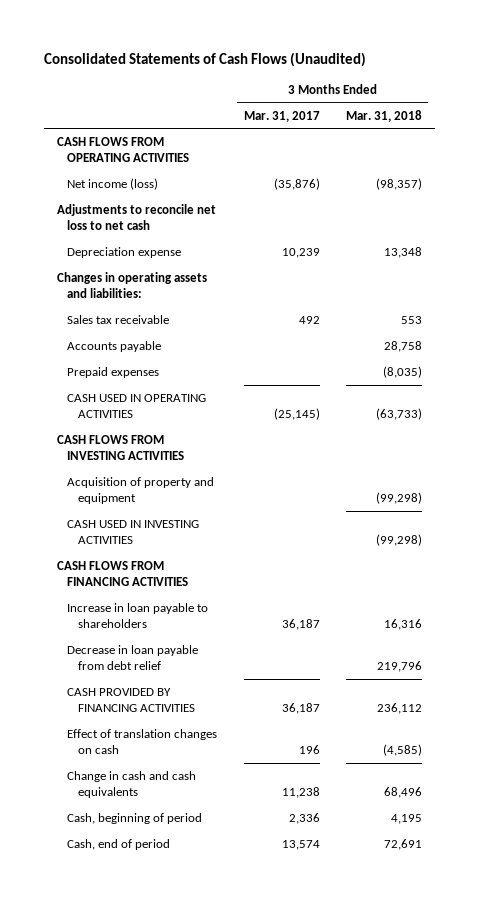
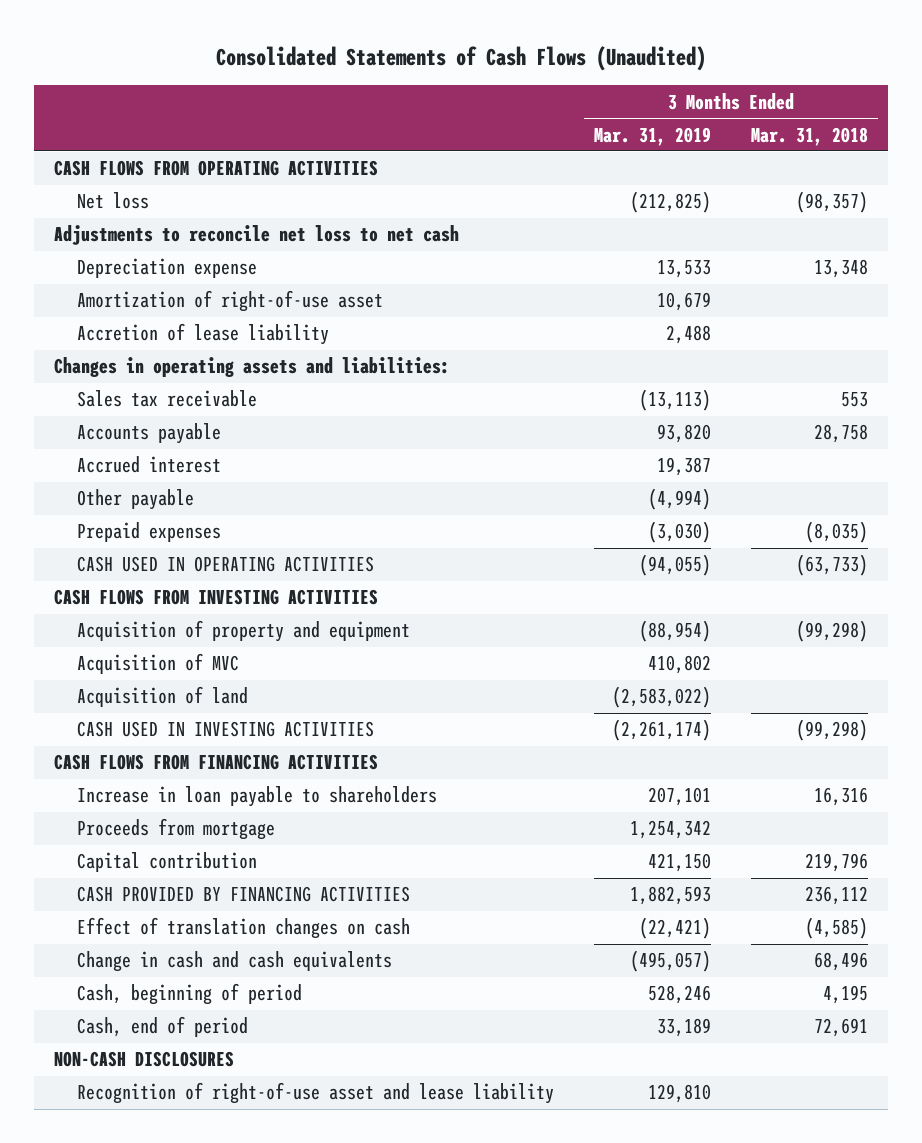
[243,110,320,122] Mar. 31, 2017 -> none
none -> [594,126,712,146] Mar. 31, 2019
[67,178,159,191] Net income (loss) -> [77,192,150,210] Net loss
none -> [77,290,384,313] Amortization of right-of-use asset
none -> [77,323,330,346] Accretion of lease liability
none -> [77,456,222,474] Accrued interest
none -> [77,489,195,511] Other payable
none -> [77,653,240,675] Acquisition of MVC
none -> [77,686,249,708] Acquisition of land
none -> [77,818,276,841] Proceeds from mortgage
[67,645,199,671] Decrease in loan payable from debt relief -> [77,852,258,873] Capital contribution
none -> [54,1051,235,1068] NON-CASH DISCLOSURES
none -> [77,1082,555,1105] Recognition of right-of-use asset and lease liability

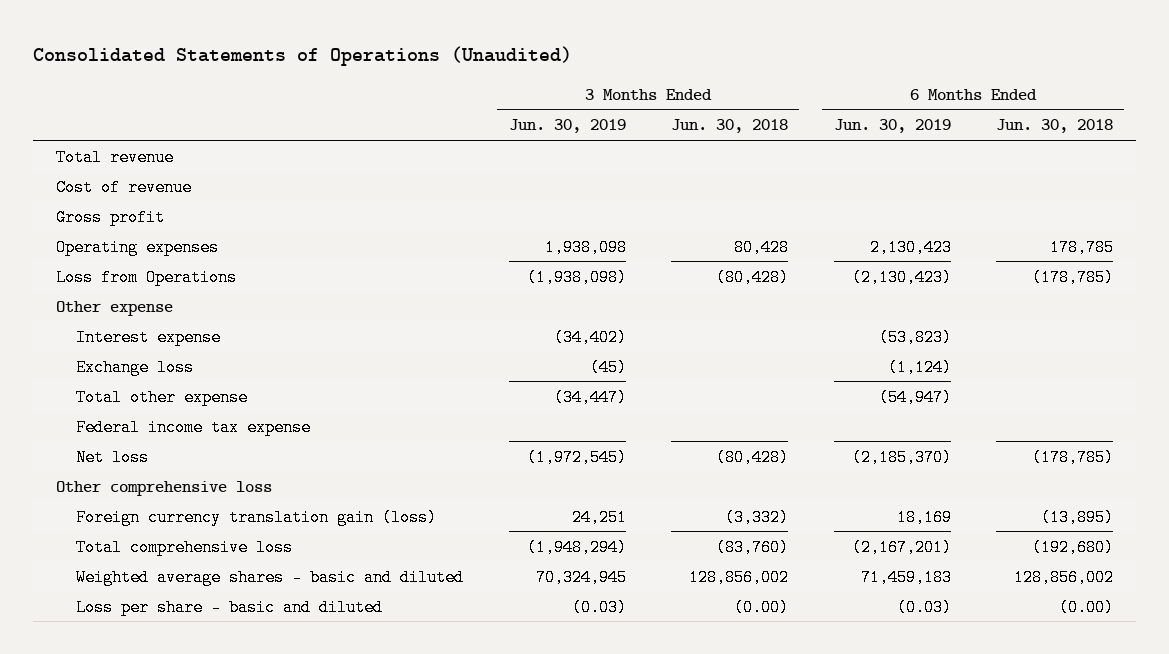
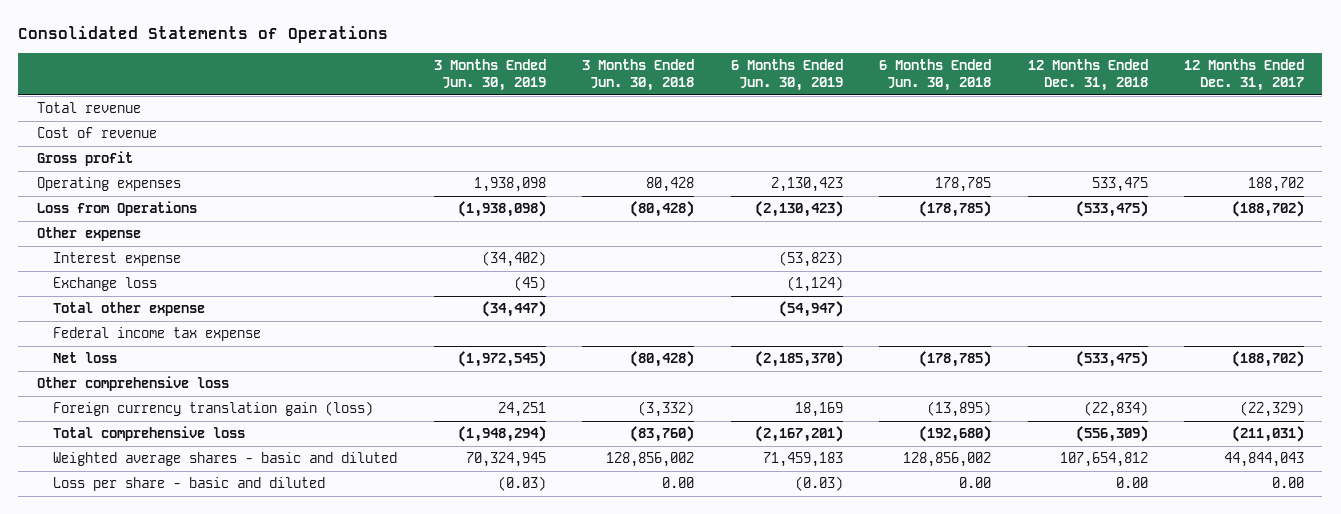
[33,46,573,67] Consolidated Statements of Operations (Unaudited) -> [18,26,389,44] Consolidated Statements of Operations
none -> [1027,59,1148,91] 12 Months Ended Dec. 31, 2018
none -> [1184,59,1305,91] 12 Months Ended Dec. 31, 2017
[734,598,790,616] (0.00) -> [662,477,695,489] 0.00
[1059,598,1115,616] (0.00) -> [959,477,992,489] 0.00

